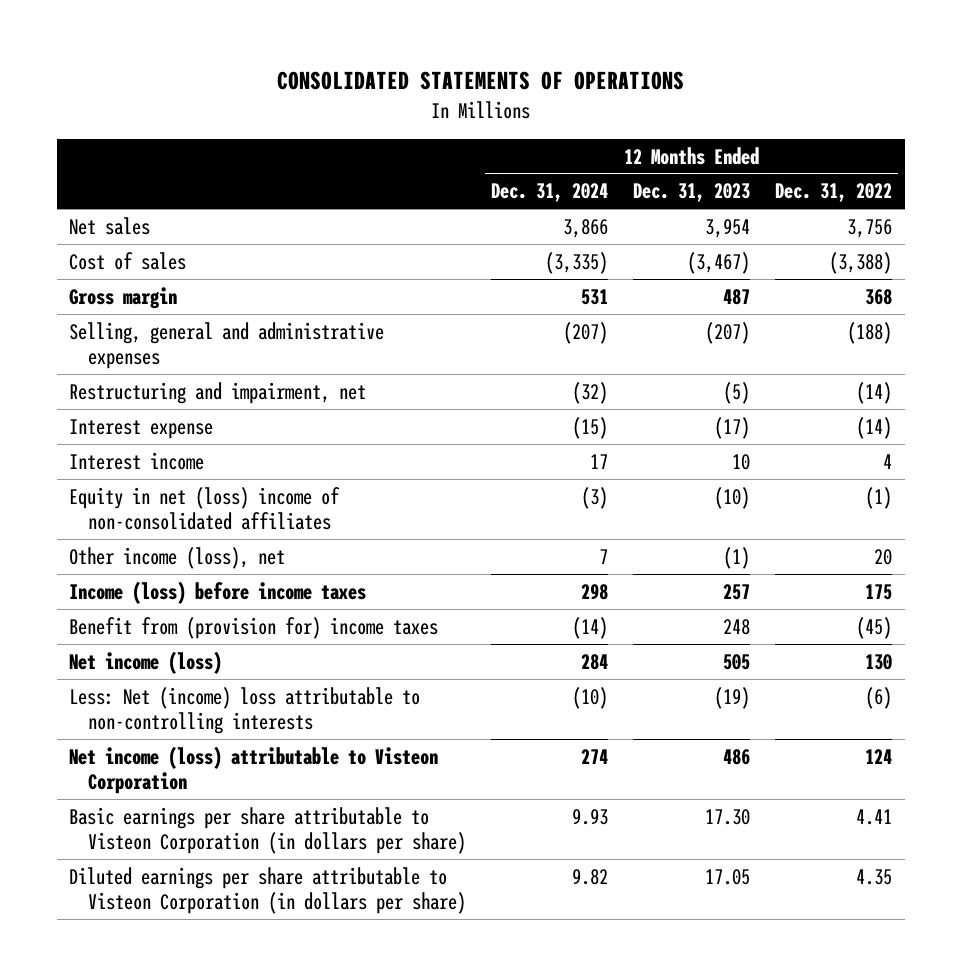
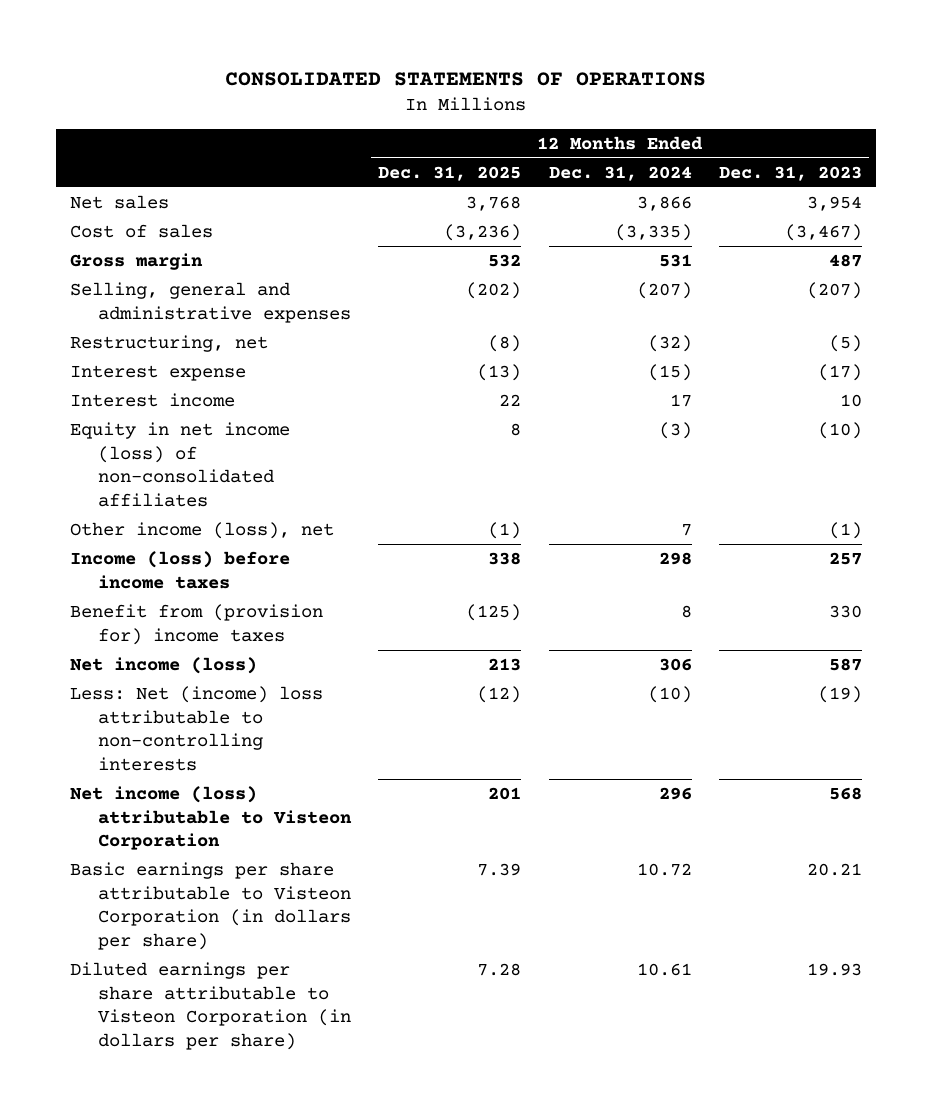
[775,183,893,203] Dec. 31, 2022 -> none
none -> [378,165,522,181] Dec. 31, 2025
[69,381,367,404] Restructuring and impairment, net -> [69,334,268,352] Restructuring, net
[69,486,341,530] Equity in net (loss) income of non-consolidated affiliates -> [69,421,290,508] Equity in net income (loss) of non-consolidated affiliates
[572,616,609,639] (14) -> [680,604,692,618] 8
[723,618,751,635] 248 -> [829,604,863,618] 330
[581,653,609,670] 284 -> [658,657,692,671] 306
[723,653,751,670] 505 -> [829,657,863,671] 587
[581,748,609,764] 274 -> [658,786,692,800] 296
[723,748,751,765] 486 -> [829,786,863,800] 568
[572,808,609,825] 9.93 -> [636,862,692,876] 10.72
[705,808,751,825] 17.30 -> [807,862,863,876] 20.21
[572,868,609,885] 9.82 -> [636,962,692,976] 10.61
[705,868,751,885] 17.05 -> [807,962,863,976] 19.93

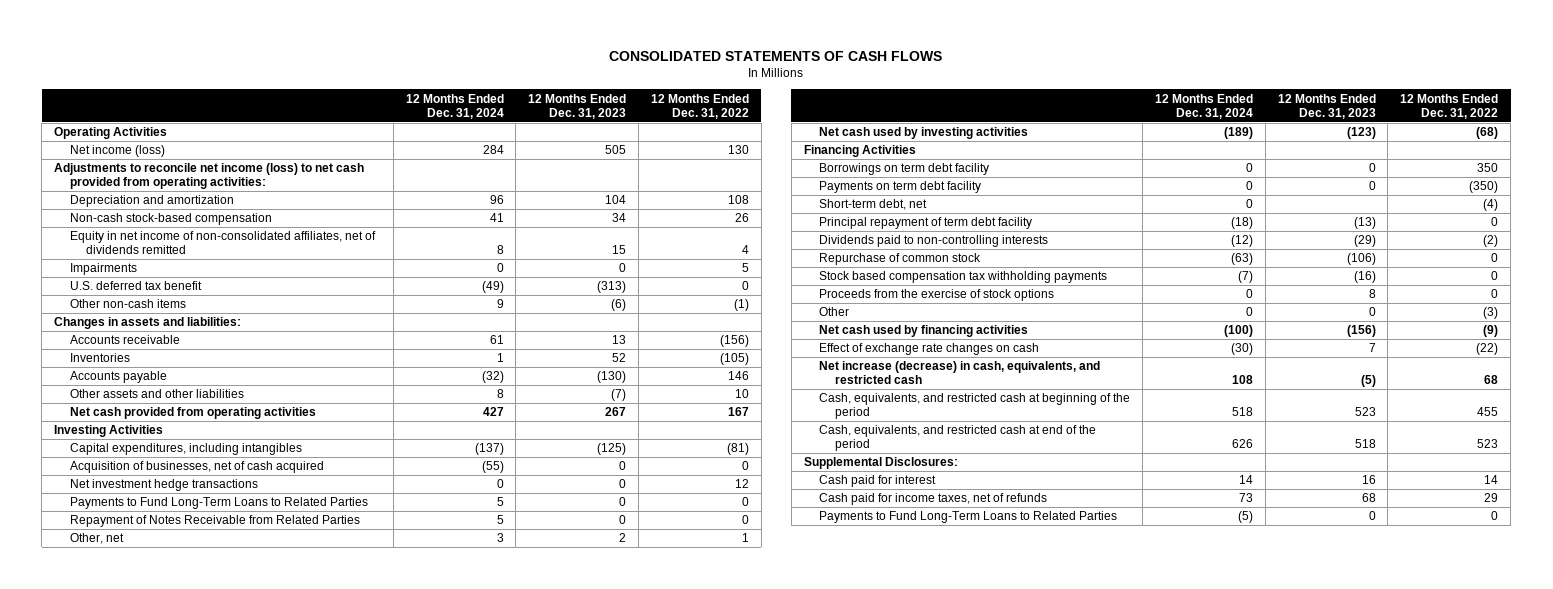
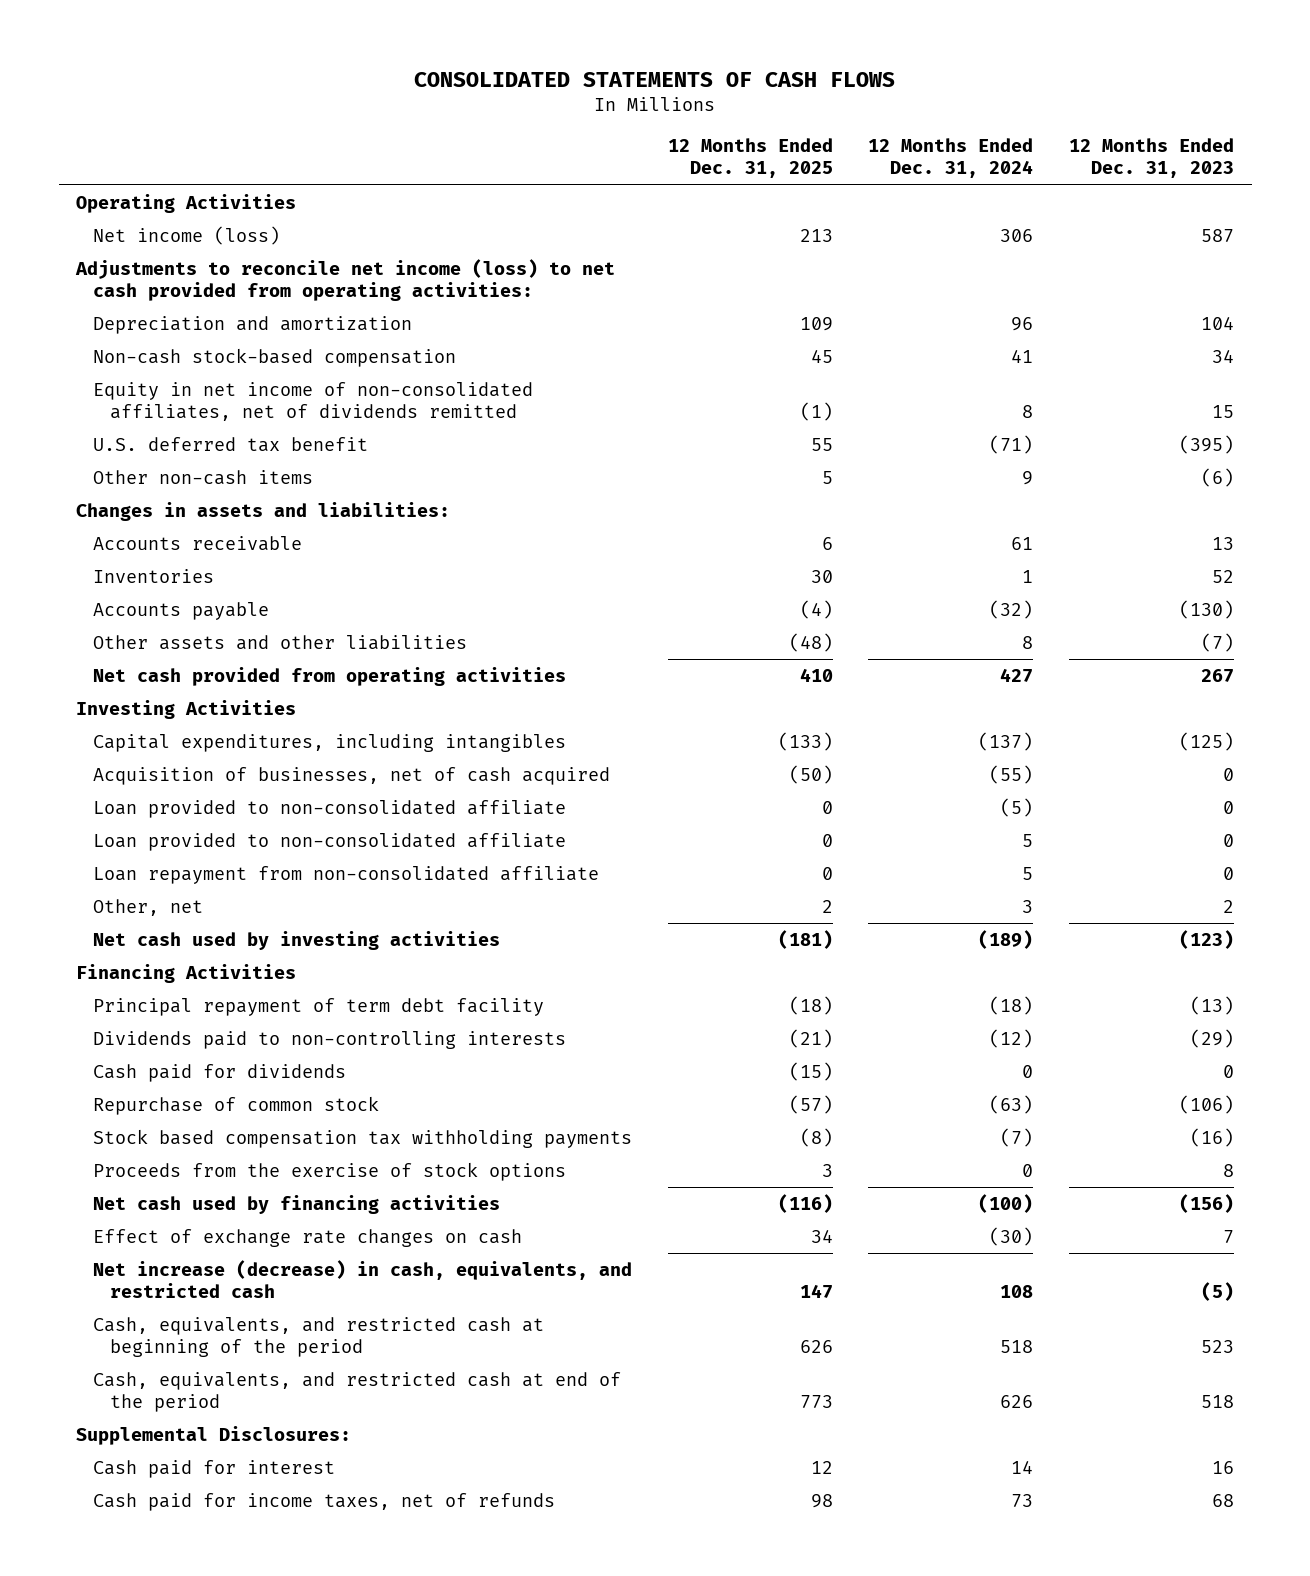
[650,93,749,119] 12 Months Ended Dec. 31, 2022 -> none
none -> [667,138,833,179] 12 Months Ended Dec. 31, 2025
[482,145,504,155] 284 -> [1000,229,1034,243] 306
[605,145,627,155] 505 -> [1201,229,1235,243] 587
[69,263,137,276] Impairments -> none
[481,281,504,294] (49) -> [989,435,1034,455] (71)
[597,281,627,294] (313) -> [1179,435,1235,455] (395)
[69,479,258,492] Net investment hedge transactions -> none
[69,497,368,510] Payments to Fund Long-Term Loans to Related Parties -> none
none -> [93,800,567,819] Loan provided to non-consolidated affiliate
none -> [93,833,567,852] Loan provided to non-consolidated affiliate
[69,515,360,528] Repayment of Notes Receivable from Related Parties -> [93,866,600,885] Loan repayment from non-consolidated affiliate
[819,163,990,176] Borrowings on term debt facility -> none
[819,181,982,194] Payments on term debt facility -> none
[819,199,928,211] Short-term debt, net -> none
none -> [93,1064,347,1083] Cash paid for dividends
[819,307,850,317] Other -> none
[819,511,1118,524] Payments to Fund Long-Term Loans to Related Parties -> none

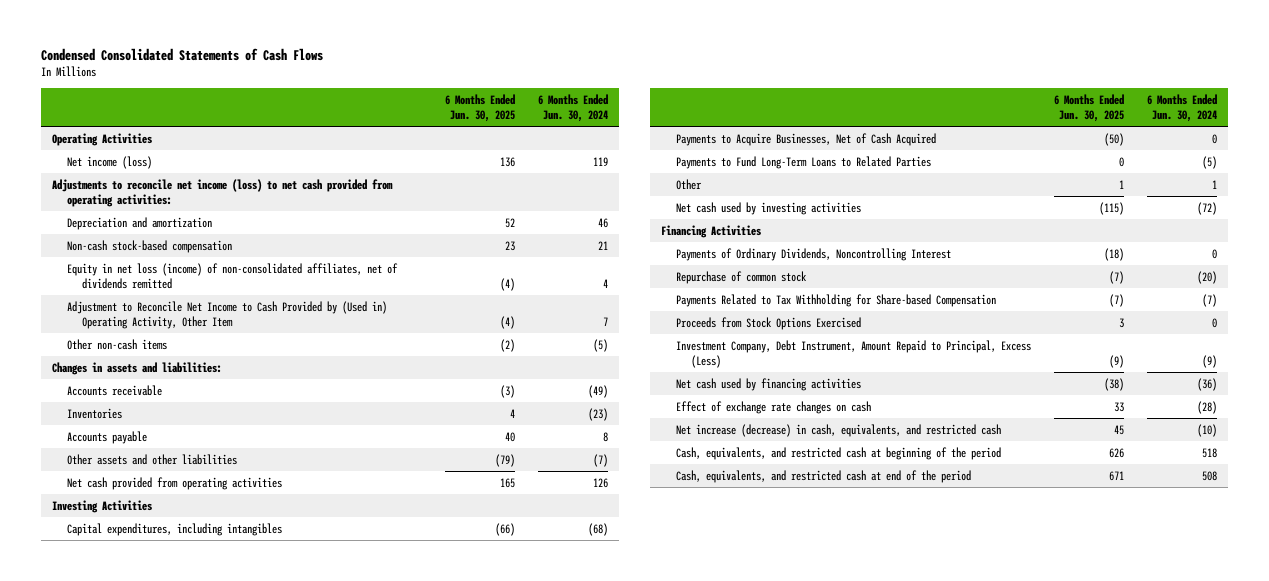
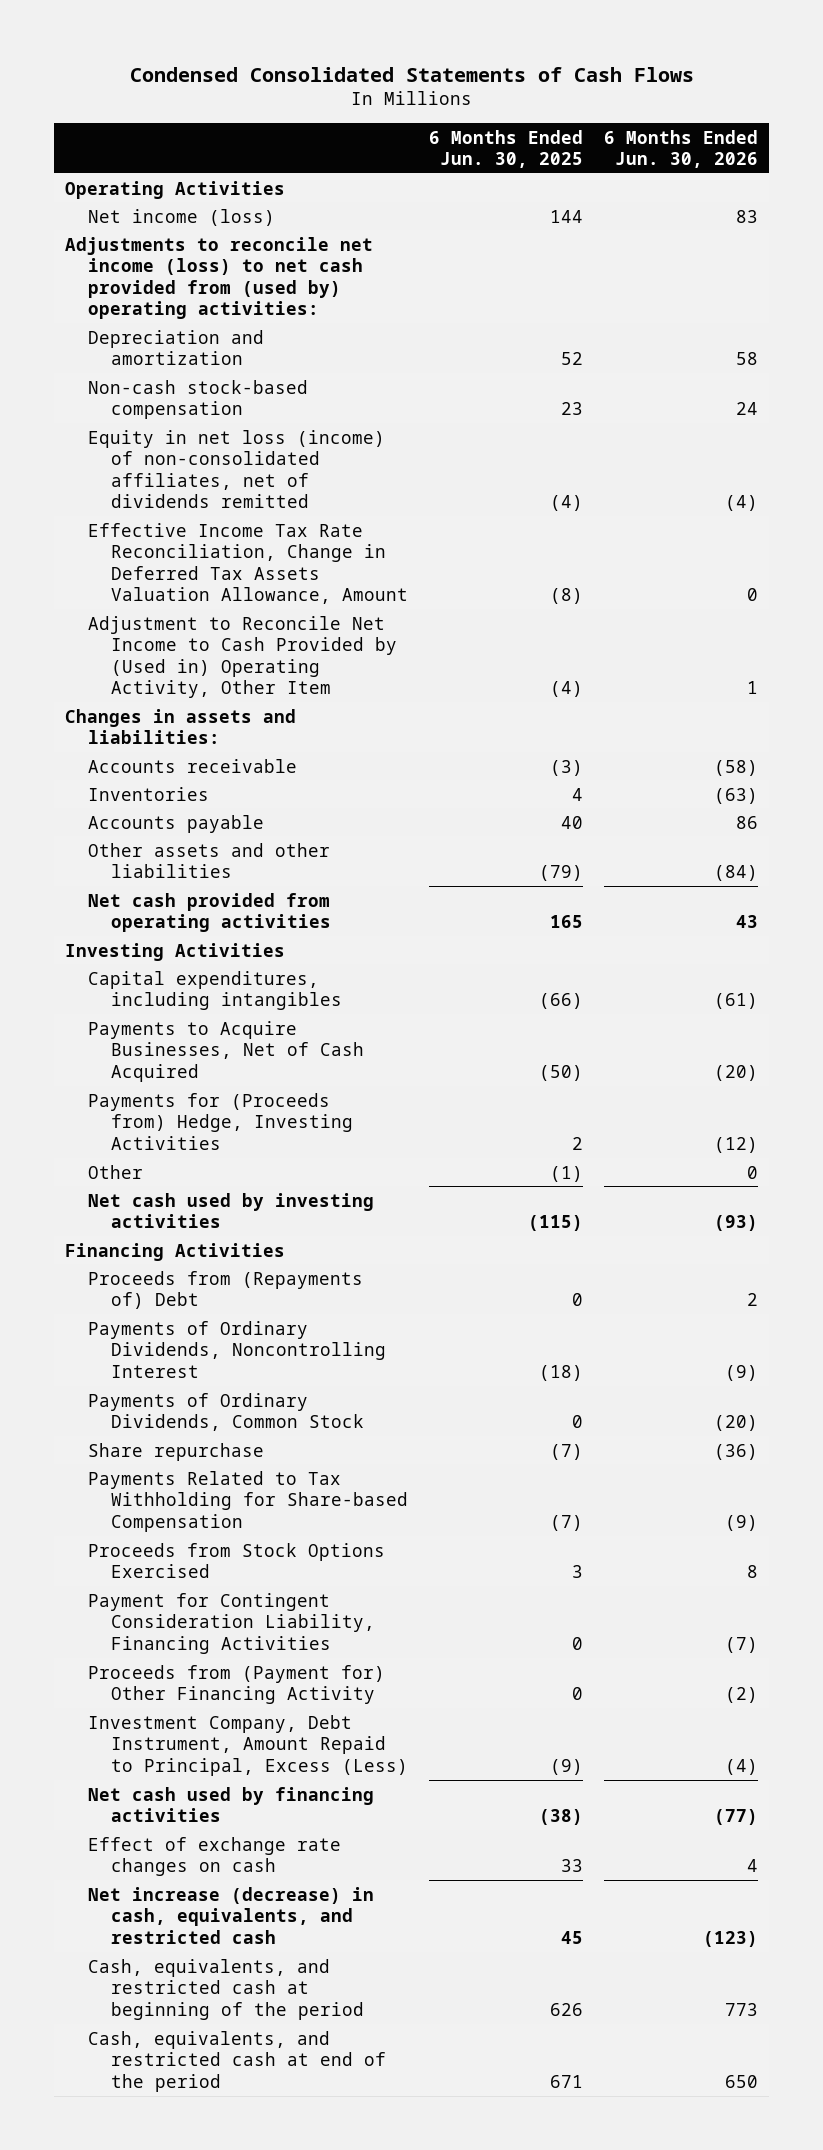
[537,93,608,122] 6 Months Ended Jun. 30, 2024 -> none
none -> [604,129,759,169] 6 Months Ended Jun. 30, 2026
[500,156,516,167] 136 -> [549,209,583,223] 144
[52,178,394,207] Adjustments to reconcile net income (loss) to net cash provided from operating activities: -> [65,236,374,320] Adjustments to reconcile net income (loss) to net cash provided from (used by) operating activities:
none -> [87,522,408,605] Effective Income Tax Rate Reconciliation, Change in Deferred Tax Assets Valuation Allowance, Amount
[67,338,168,350] Other non-cash items -> none
[675,155,931,169] Payments to Fund Long-Term Loans to Related Parties -> none
none -> [87,1092,353,1150] Payments for (Proceeds from) Hedge, Investing Activities
[1118,179,1124,189] 1 -> [549,1165,583,1182] (1)
none -> [87,1270,363,1310] Proceeds from (Repayments of) Debt
none -> [87,1392,364,1432] Payments of Ordinary Dividends, Common Stock
[675,270,807,284] Repurchase of common stock -> [87,1442,264,1461] Share repurchase
none -> [87,1592,375,1654] Payment for Contingent Consideration Liability, Financing Activities
none -> [87,1664,385,1705] Proceeds from (Payment for) Other Financing Activity

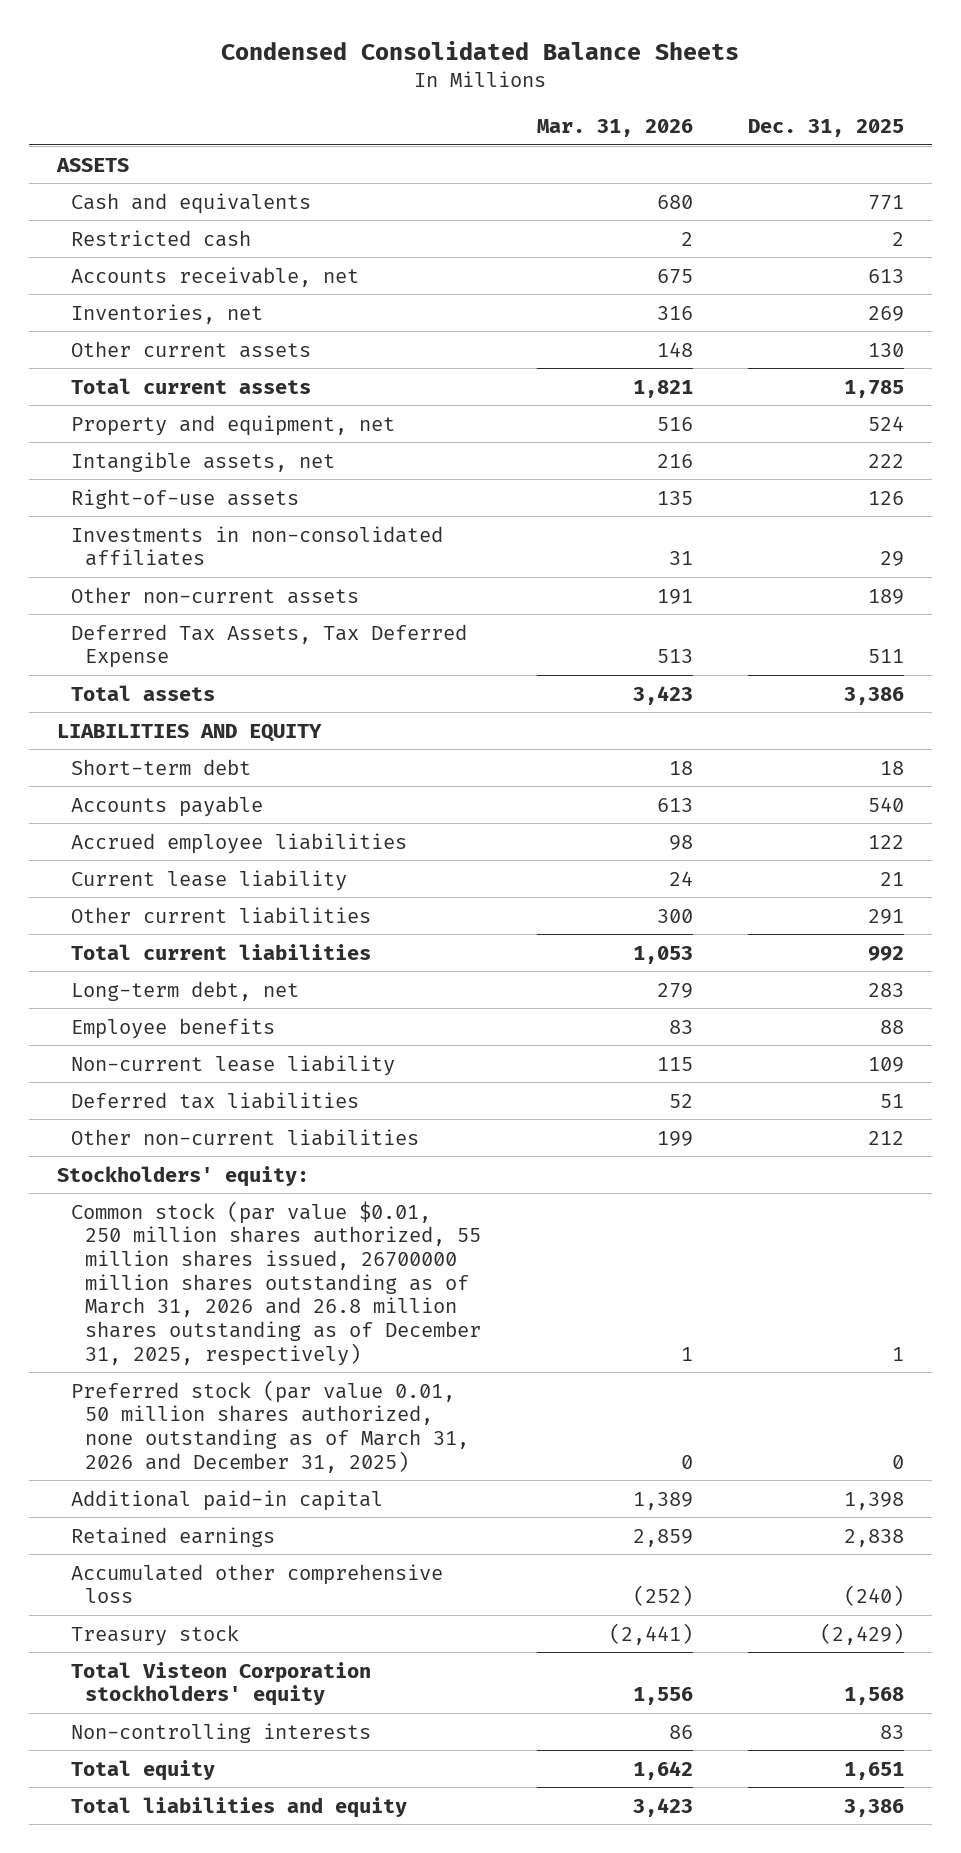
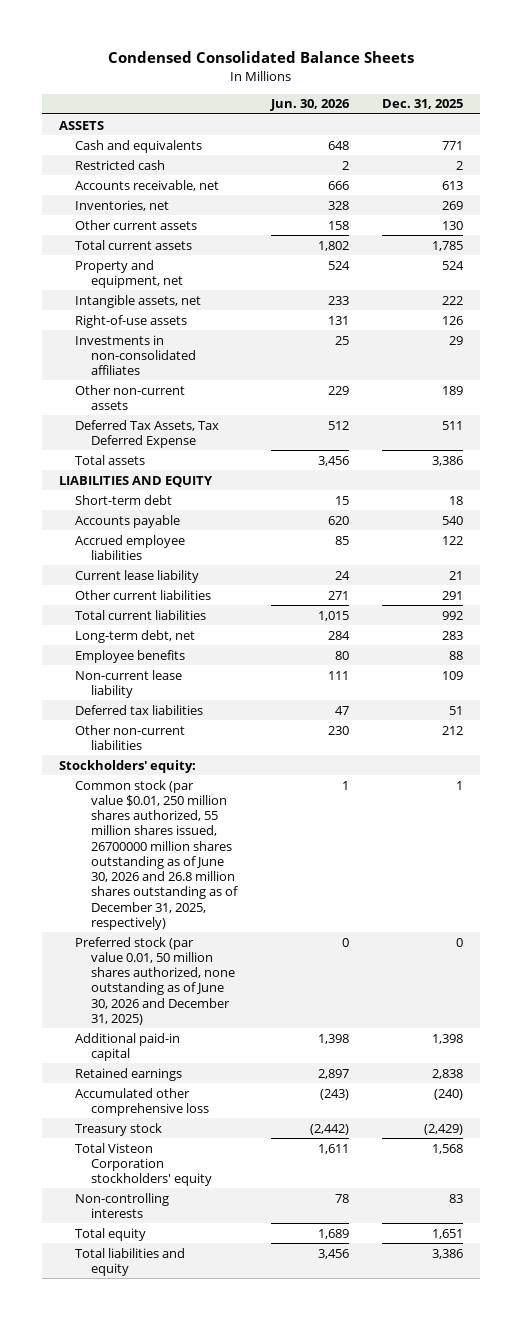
[536,119,693,138] Mar. 31, 2026 -> none
none -> [269,99,350,112] Jun. 30, 2026
[71,1200,482,1366] Common stock (par value $0.01, 250 million shares authorized, 55 million shares issued, 26700000 million shares outstanding as of March 31, 2026 and 26.8 million shares outstanding as of December 31, 2025, respectively) -> [75,779,239,930] Common stock (par value $0.01, 250 million shares authorized, 55 million shares issued, 26700000 million shares outstanding as of June 30, 2026 and 26.8 million shares outstanding as of December 31, 2025, respectively)
[71,1379,470,1473] Preferred stock (par value 0.01, 50 million shares authorized, none outstanding as of March 31, 2026 and December 31, 2025) -> [75,936,236,1025] Preferred stock (par value 0.01, 50 million shares authorized, none outstanding as of June 30, 2026 and December 31, 2025)

